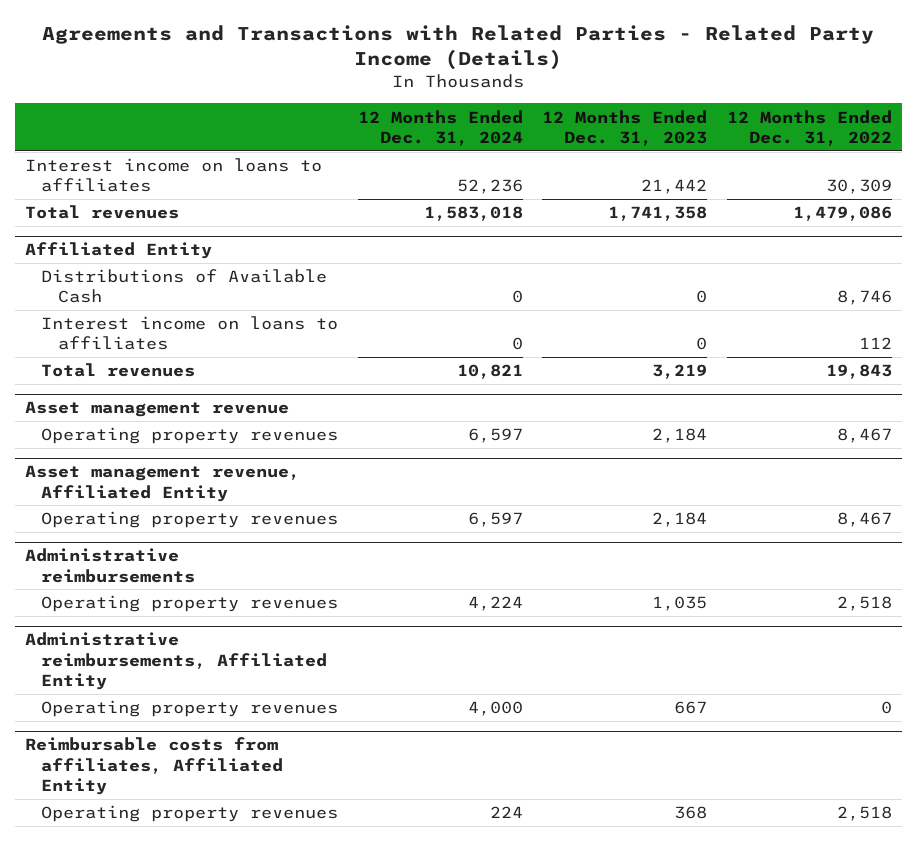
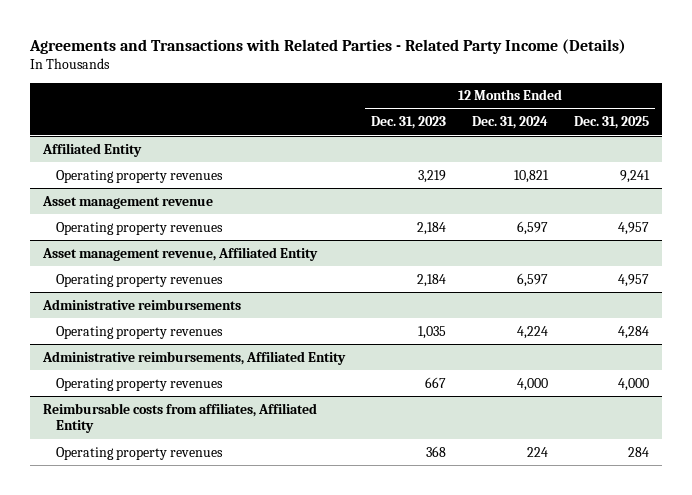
[726,109,892,146] 12 Months Ended Dec. 31, 2022 -> none
none -> [573,116,649,130] Dec. 31, 2025
[24,158,322,193] Interest income on loans to affiliates -> none
[24,205,179,220] Total revenues -> none
[41,269,328,304] Distributions of Available Cash -> none
[41,316,339,351] Interest income on loans to affiliates -> none
[41,363,196,378] Total revenues -> [56,169,224,183] Operating property revenues

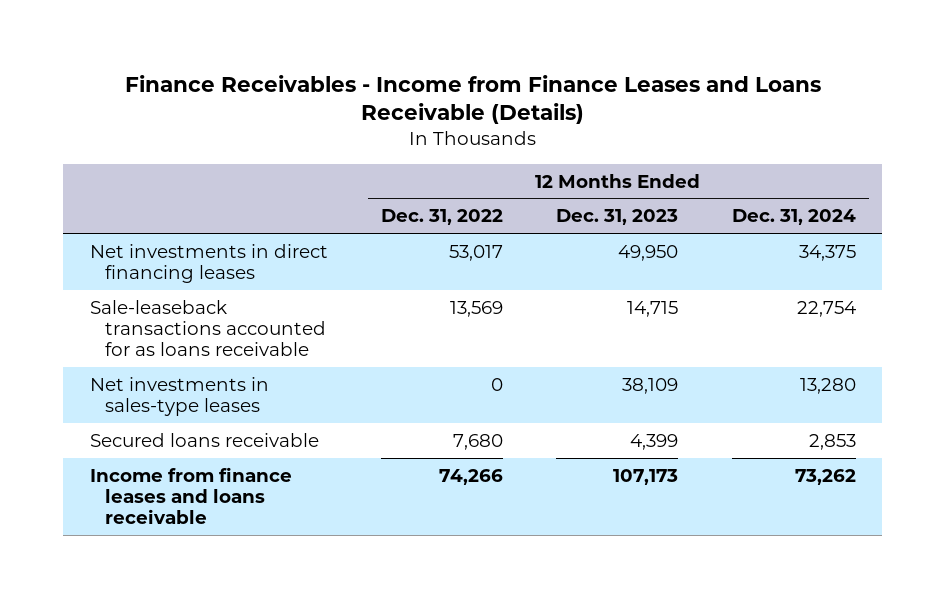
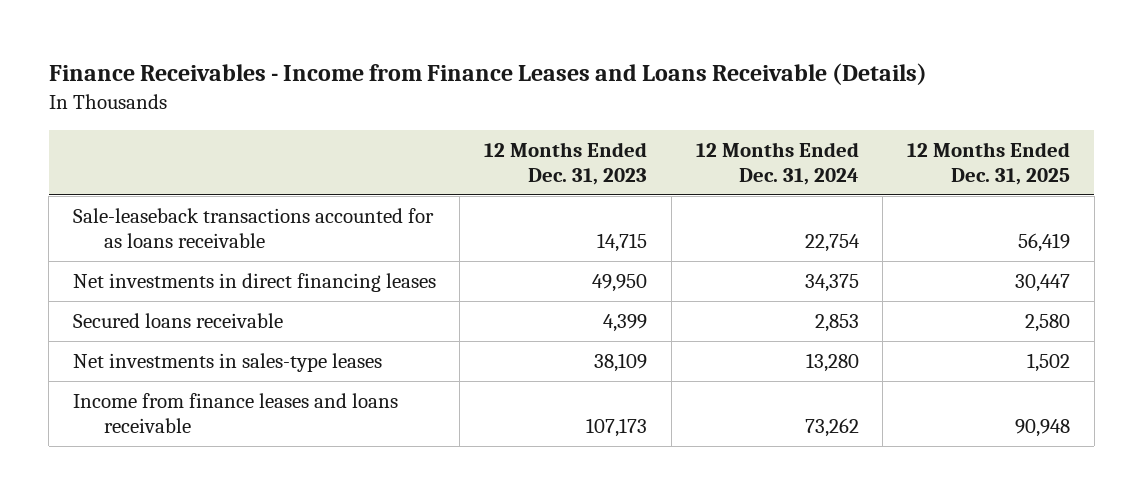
[381,209,504,226] Dec. 31, 2022 -> none
none -> [906,142,1070,186] 12 Months Ended Dec. 31, 2025
[89,243,328,284] Net investments in direct financing leases -> [72,272,436,292] Net investments in direct financing leases
[89,376,269,417] Net investments in sales-type leases -> [72,352,382,372] Net investments in sales-type leases

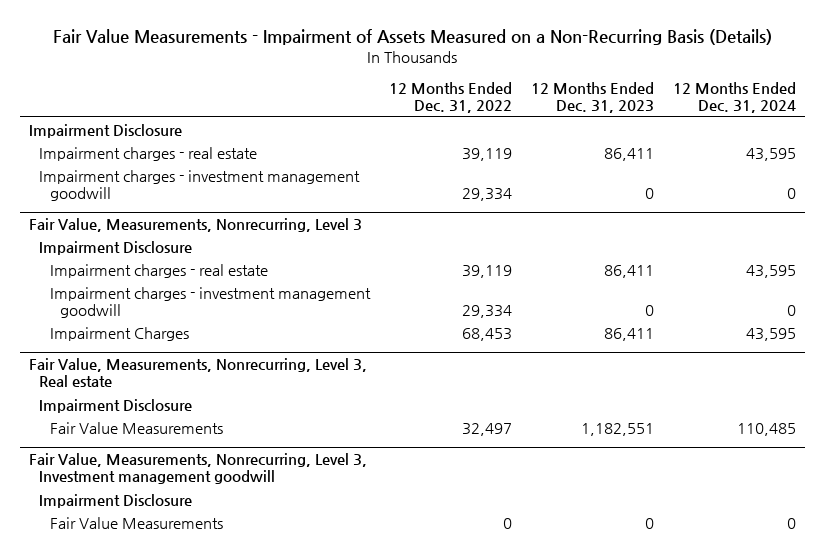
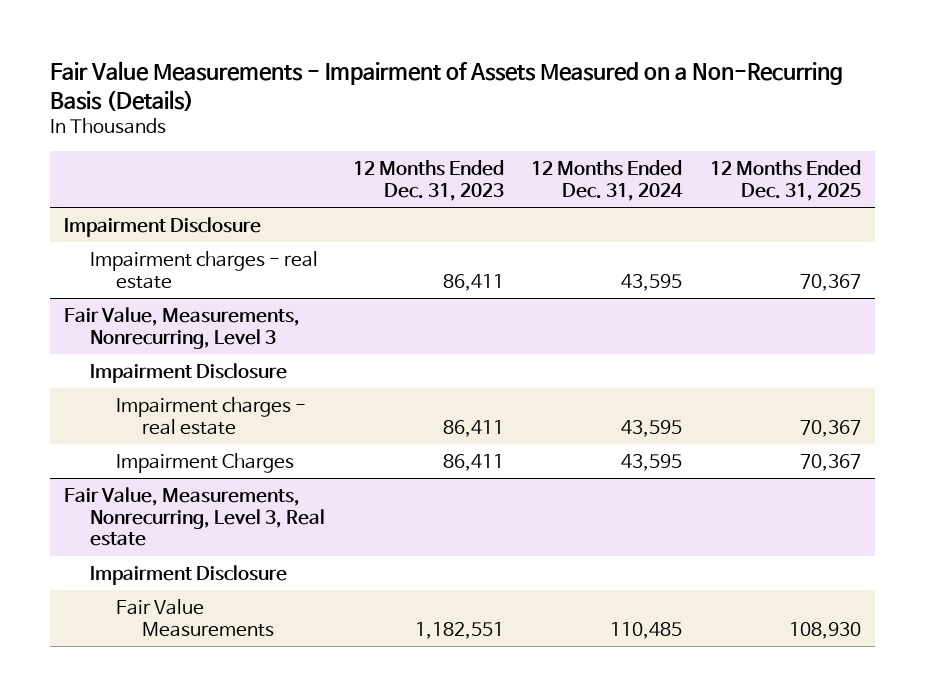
[388,82,512,114] 12 Months Ended Dec. 31, 2022 -> none
none -> [710,160,862,201] 12 Months Ended Dec. 31, 2025
[39,169,361,201] Impairment charges - investment management goodwill -> none
[49,286,371,318] Impairment charges - investment management goodwill -> none
[29,453,368,485] Fair Value, Measurements, Nonrecurring, Level 3, Investment management goodwill -> none
[39,493,193,508] Impairment Disclosure -> none
[49,516,223,529] Fair Value Measurements -> none

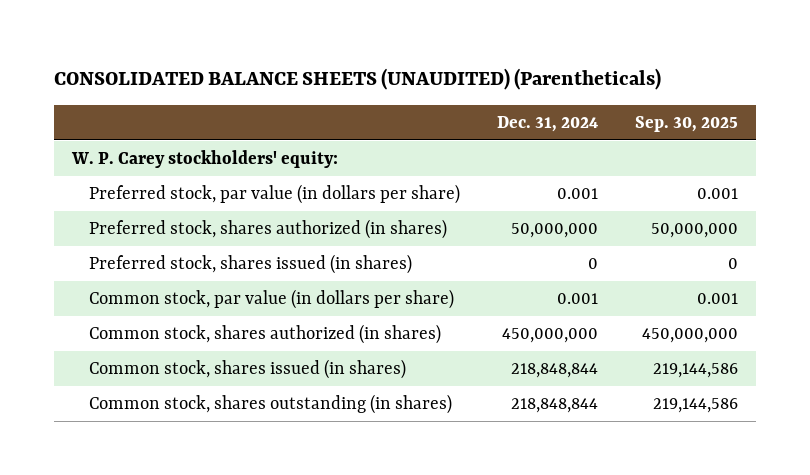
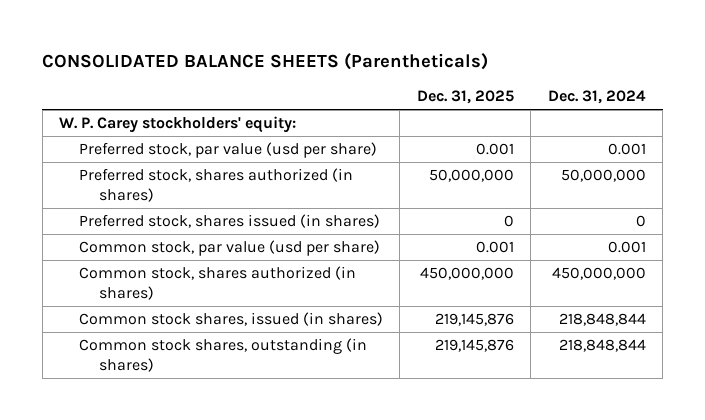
[53,67,661,90] CONSOLIDATED BALANCE SHEETS (UNAUDITED) (Parentheticals) -> [42,52,489,70] CONSOLIDATED BALANCE SHEETS (Parentheticals)
[634,116,738,133] Sep. 30, 2025 -> none
none -> [416,89,514,104] Dec. 31, 2025
[89,184,461,205] Preferred stock, par value (in dollars per share) -> [78,142,377,159] Preferred stock, par value (usd per share)
[89,289,455,310] Common stock, par value (in dollars per share) -> [78,240,380,257] Common stock, par value (usd per share)
[89,359,407,380] Common stock, shares issued (in shares) -> [78,312,383,327] Common stock shares, issued (in shares)
[89,394,453,415] Common stock, shares outstanding (in shares) -> [78,338,367,372] Common stock shares, outstanding (in shares)

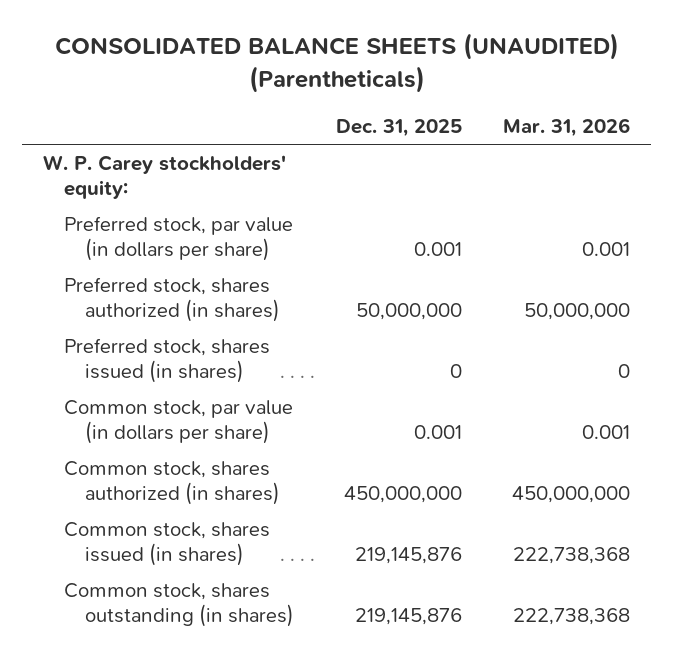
[42,52,489,70] CONSOLIDATED BALANCE SHEETS (Parentheticals) -> [54,33,619,93] CONSOLIDATED BALANCE SHEETS (UNAUDITED) (Parentheticals)
[547,89,646,104] Dec. 31, 2024 -> none
none -> [503,117,631,137] Mar. 31, 2026
[78,142,377,159] Preferred stock, par value (usd per share) -> [64,216,294,261] Preferred stock, par value (in dollars per share)
[78,240,380,257] Common stock, par value (usd per share) -> [64,400,294,444] Common stock, par value (in dollars per share)
[78,312,383,327] Common stock shares, issued (in shares) -> [64,522,271,566] Common stock, shares issued (in shares)
[78,338,367,372] Common stock shares, outstanding (in shares) -> [64,583,295,627] Common stock, shares outstanding (in shares)

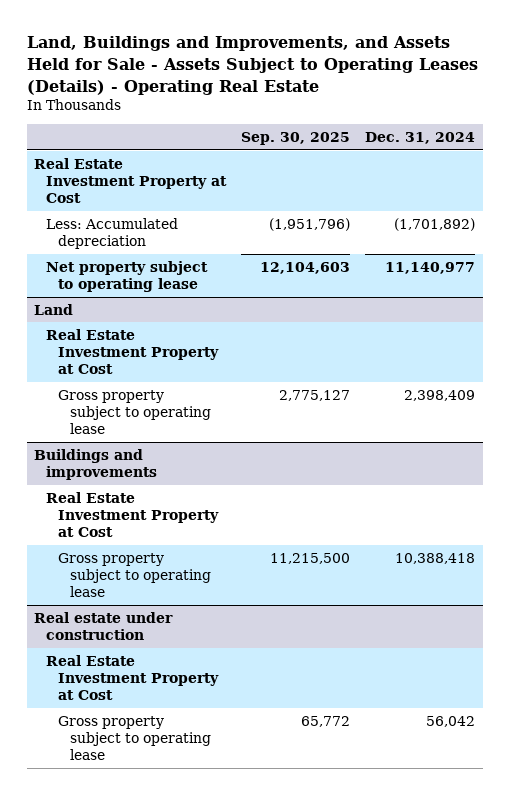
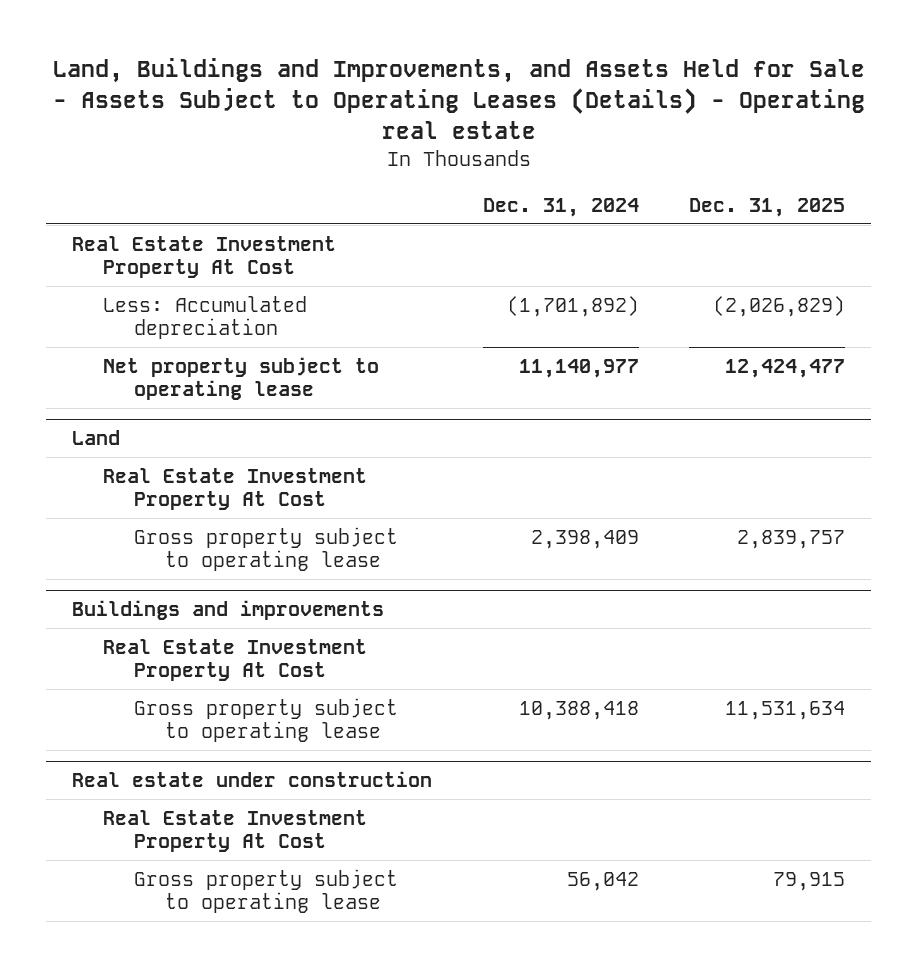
[26,36,478,95] Land, Buildings and Improvements, and Assets Held for Sale - Assets Subject to Operating Leases (Details) - Operating Real Estate -> [52,58,865,140] Land, Buildings and Improvements, and Assets Held for Sale - Assets Subject to Operating Leases (Details) - Operating real estate
[241,132,351,146] Sep. 30, 2025 -> none
none -> [689,197,846,217] Dec. 31, 2025
[34,157,228,204] Real Estate Investment Property at Cost -> [71,235,336,279] Real Estate Investment Property At Cost
[46,328,220,375] Real Estate Investment Property at Cost -> [102,467,367,511] Real Estate Investment Property At Cost
[46,491,220,538] Real Estate Investment Property at Cost -> [102,638,367,682] Real Estate Investment Property At Cost
[46,654,220,701] Real Estate Investment Property at Cost -> [102,809,367,853] Real Estate Investment Property At Cost

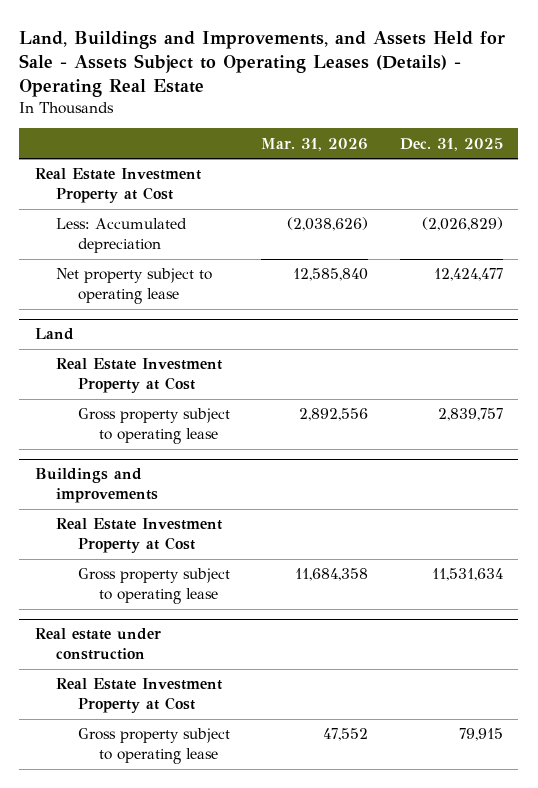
[52,58,865,140] Land, Buildings and Improvements, and Assets Held for Sale - Assets Subject to Operating Leases (Details) - Operating real estate -> [19,30,506,97] Land, Buildings and Improvements, and Assets Held for Sale - Assets Subject to Operating Leases (Details) - Operating Real Estate
[482,197,639,217] Dec. 31, 2024 -> none
none -> [261,137,369,151] Mar. 31, 2026
[71,235,336,279] Real Estate Investment Property At Cost -> [35,168,202,204] Real Estate Investment Property at Cost
[102,467,367,511] Real Estate Investment Property At Cost -> [56,358,223,394] Real Estate Investment Property at Cost
[102,638,367,682] Real Estate Investment Property At Cost -> [56,518,223,554] Real Estate Investment Property at Cost
[102,809,367,853] Real Estate Investment Property At Cost -> [56,678,223,714] Real Estate Investment Property at Cost

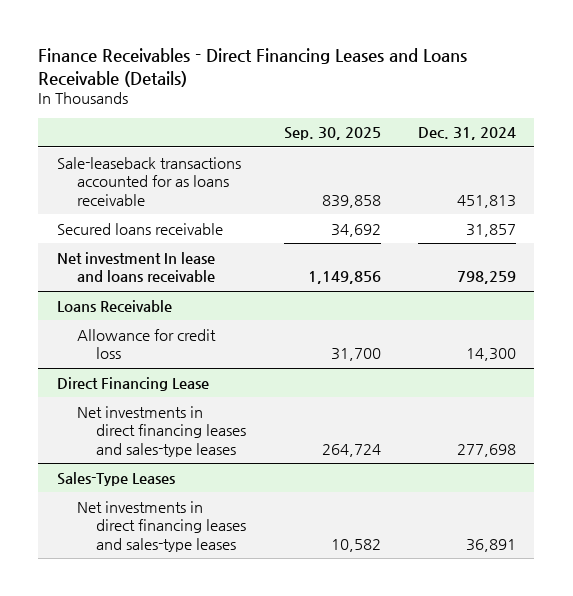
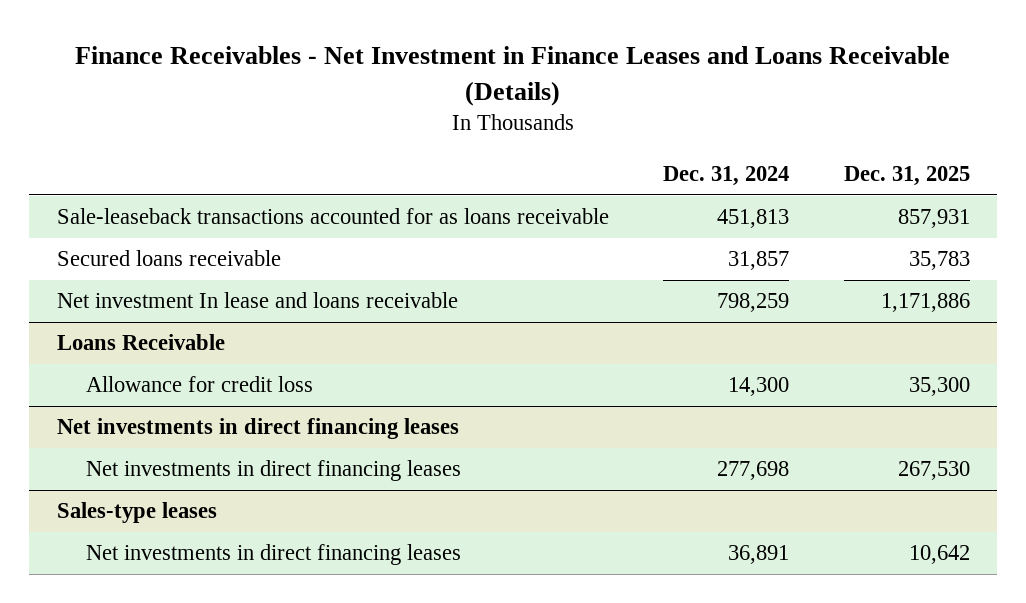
[38,48,468,87] Finance Receivables - Direct Financing Leases and Loans Receivable (Details) -> [75,46,951,106] Finance Receivables - Net Investment in Finance Leases and Loans Receivable (Details)
[283,127,381,141] Sep. 30, 2025 -> none
none -> [843,166,970,187] Dec. 31, 2025
[57,376,210,391] Direct Financing Lease -> [56,418,459,440] Net investments in direct financing leases
[76,405,247,457] Net investments in direct financing leases and sales-type leases -> [86,460,462,482] Net investments in direct financing leases
[57,471,176,486] Sales-Type Leases -> [56,502,217,524] Sales-type leases
[76,500,247,552] Net investments in direct financing leases and sales-type leases -> [86,544,462,566] Net investments in direct financing leases

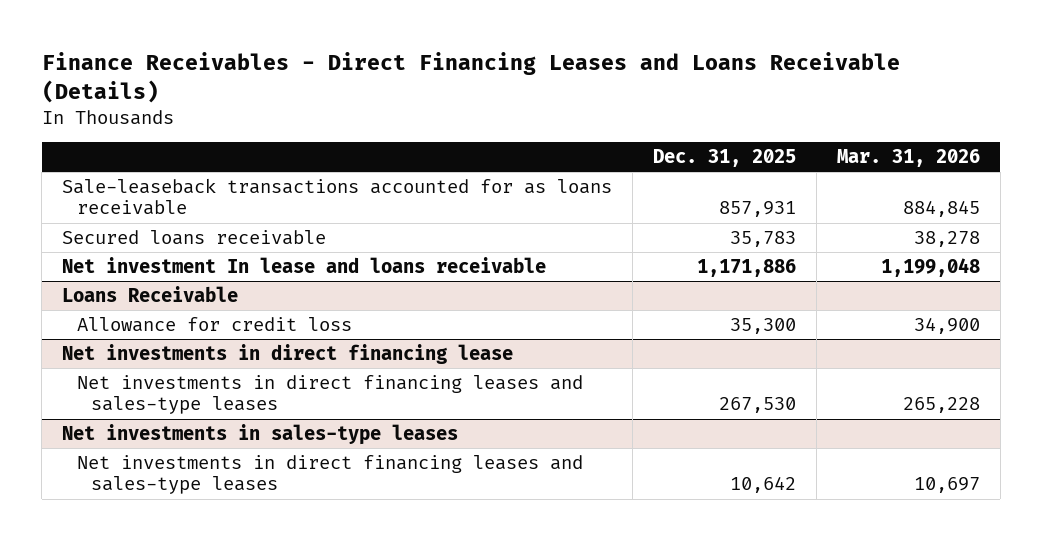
[75,46,951,106] Finance Receivables - Net Investment in Finance Leases and Loans Receivable (Details) -> [41,52,900,103] Finance Receivables - Direct Financing Leases and Loans Receivable (Details)
[663,166,790,187] Dec. 31, 2024 -> none
none -> [836,149,980,168] Mar. 31, 2026
[56,418,459,440] Net investments in direct financing leases -> [62,344,514,365] Net investments in direct financing lease
[86,460,462,482] Net investments in direct financing leases -> [76,375,583,415] Net investments in direct financing leases and sales-type leases
[56,502,217,524] Sales-type leases -> [62,424,459,446] Net investments in sales-type leases
[86,544,462,566] Net investments in direct financing leases -> [76,455,583,495] Net investments in direct financing leases and sales-type leases

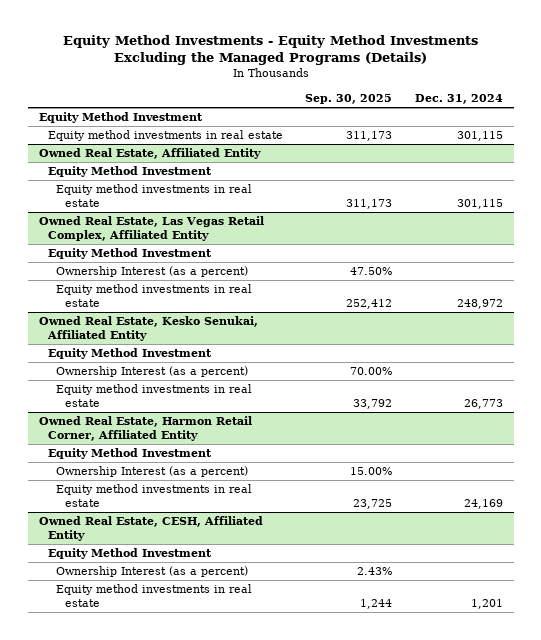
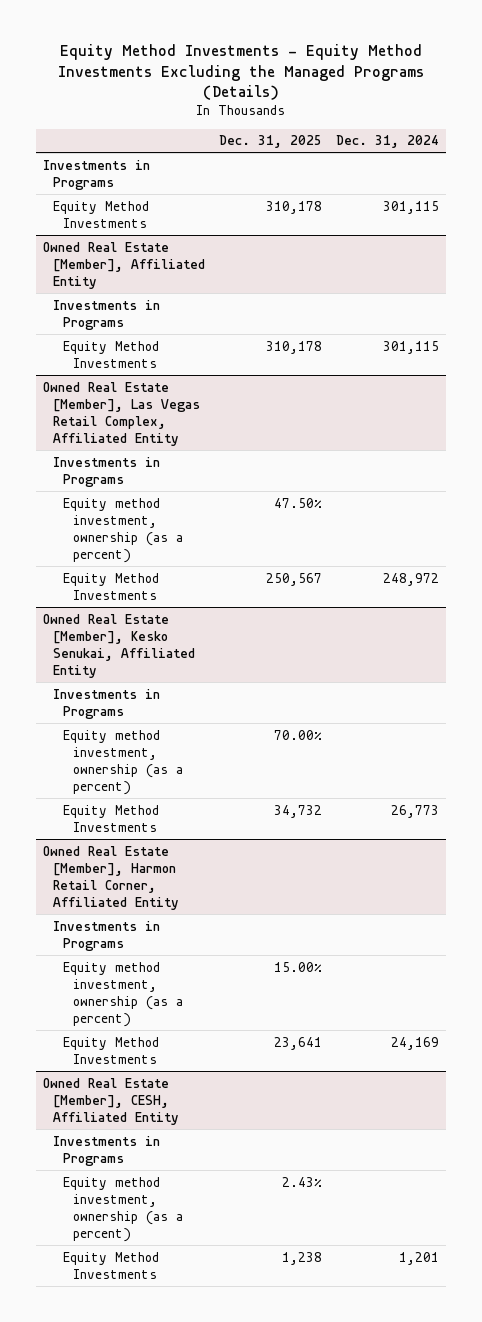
[305,93,393,104] Sep. 30, 2025 -> none
none -> [219,135,323,149] Dec. 31, 2025
[38,112,203,124] Equity Method Investment -> [42,159,150,190] Investments in Programs
[47,130,283,142] Equity method investments in real estate -> [52,200,149,228] Equity Method Investments
[38,148,261,160] Owned Real Estate, Affiliated Entity -> [42,241,205,289] Owned Real Estate [Member], Affiliated Entity
[47,166,212,178] Equity Method Investment -> [52,299,160,330] Investments in Programs
[56,184,253,208] Equity method investments in real estate -> [63,340,160,368] Equity Method Investments
[38,216,264,242] Owned Real Estate, Las Vegas Retail Complex, Affiliated Entity -> [42,381,200,446] Owned Real Estate [Member], Las Vegas Retail Complex, Affiliated Entity
[47,248,212,260] Equity Method Investment -> [52,456,160,487] Investments in Programs
[56,266,249,278] Ownership Interest (as a percent) -> [63,497,184,563] Equity method investment, ownership (as a percent)
[56,284,253,308] Equity method investments in real estate -> [63,572,160,600] Equity Method Investments
[38,316,258,342] Owned Real Estate, Kesko Senukai, Affiliated Entity -> [42,613,195,678] Owned Real Estate [Member], Kesko Senukai, Affiliated Entity
[47,348,212,360] Equity Method Investment -> [52,688,160,719] Investments in Programs
[56,366,249,378] Ownership Interest (as a percent) -> [63,729,184,795] Equity method investment, ownership (as a percent)
[56,384,253,408] Equity method investments in real estate -> [63,804,160,832] Equity Method Investments
[38,416,252,442] Owned Real Estate, Harmon Retail Corner, Affiliated Entity -> [42,845,179,910] Owned Real Estate [Member], Harmon Retail Corner, Affiliated Entity
[47,448,212,460] Equity Method Investment -> [52,920,160,951] Investments in Programs
[56,466,249,478] Ownership Interest (as a percent) -> [63,961,184,1027] Equity method investment, ownership (as a percent)
[56,484,253,508] Equity method investments in real estate -> [63,1036,160,1064] Equity Method Investments
[38,516,263,542] Owned Real Estate, CESH, Affiliated Entity -> [42,1077,179,1125] Owned Real Estate [Member], CESH, Affiliated Entity
[47,548,212,560] Equity Method Investment -> [52,1135,160,1166] Investments in Programs
[56,566,249,578] Ownership Interest (as a percent) -> [63,1176,184,1242] Equity method investment, ownership (as a percent)
[56,584,253,608] Equity method investments in real estate -> [63,1251,160,1279] Equity Method Investments

